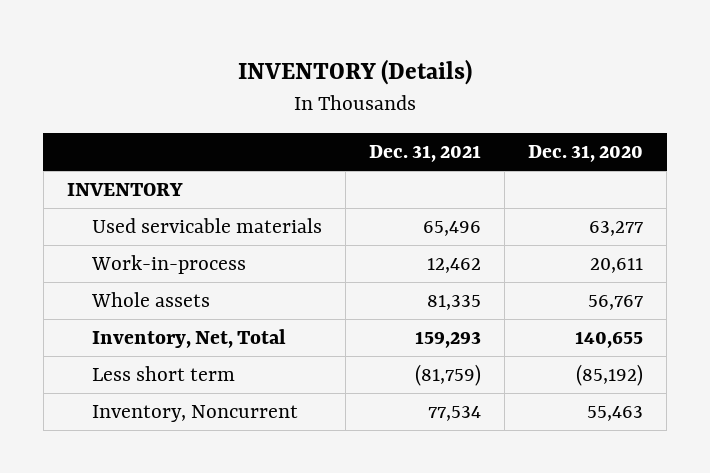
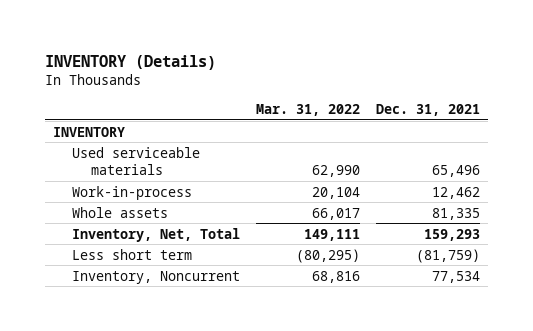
[528,145,644,163] Dec. 31, 2020 -> none
none -> [255,104,360,117] Mar. 31, 2022
[92,218,323,234] Used servicable materials -> [72,146,201,176] Used serviceable materials

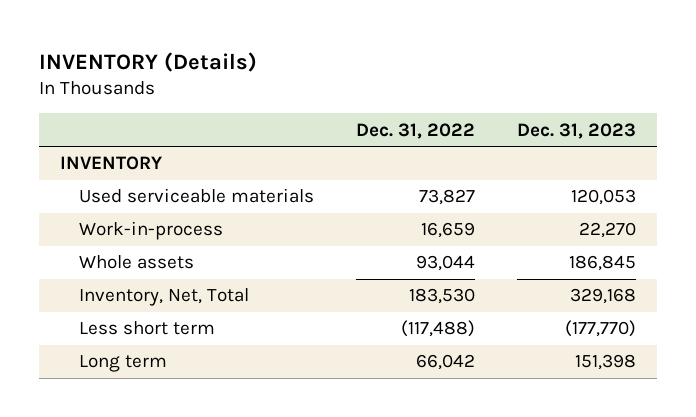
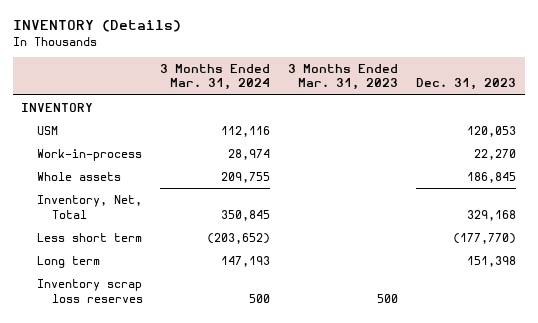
[356,122,476,139] Dec. 31, 2022 -> none
none -> [160,63,271,91] 3 Months Ended Mar. 31, 2024
none -> [288,63,399,91] 3 Months Ended Mar. 31, 2023
[79,188,315,204] Used serviceable materials -> [36,125,58,135] USM
none -> [36,278,143,303] Inventory scrap loss reserves

